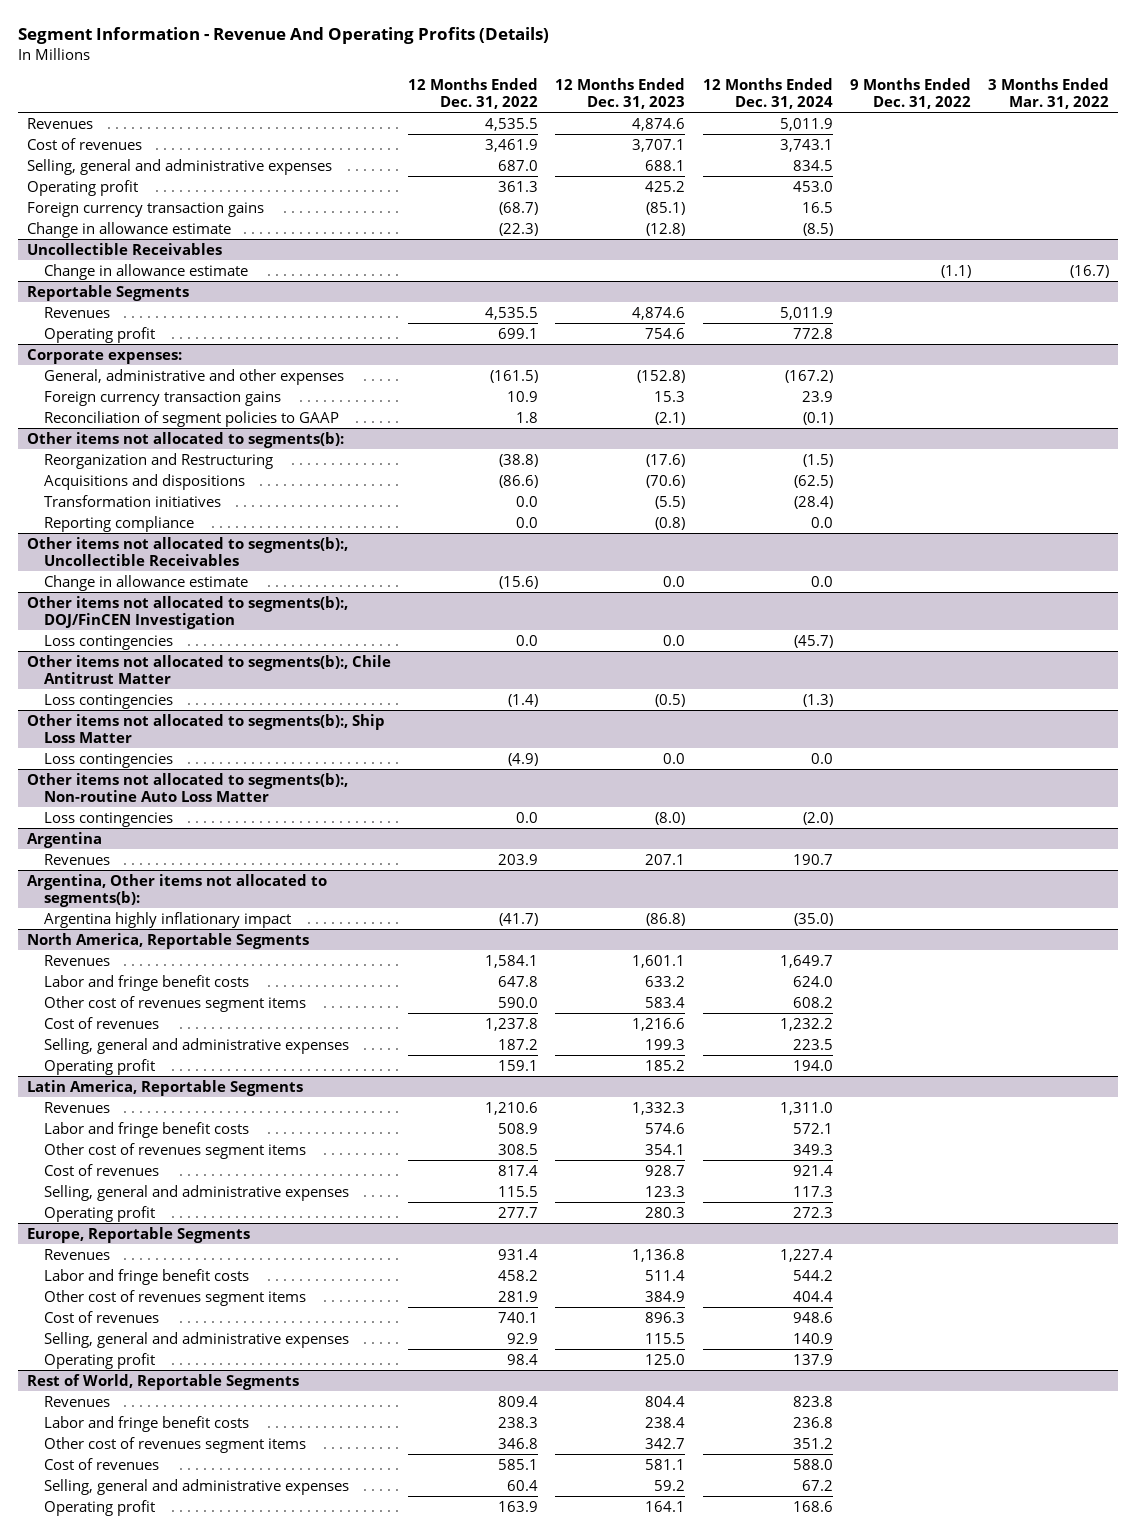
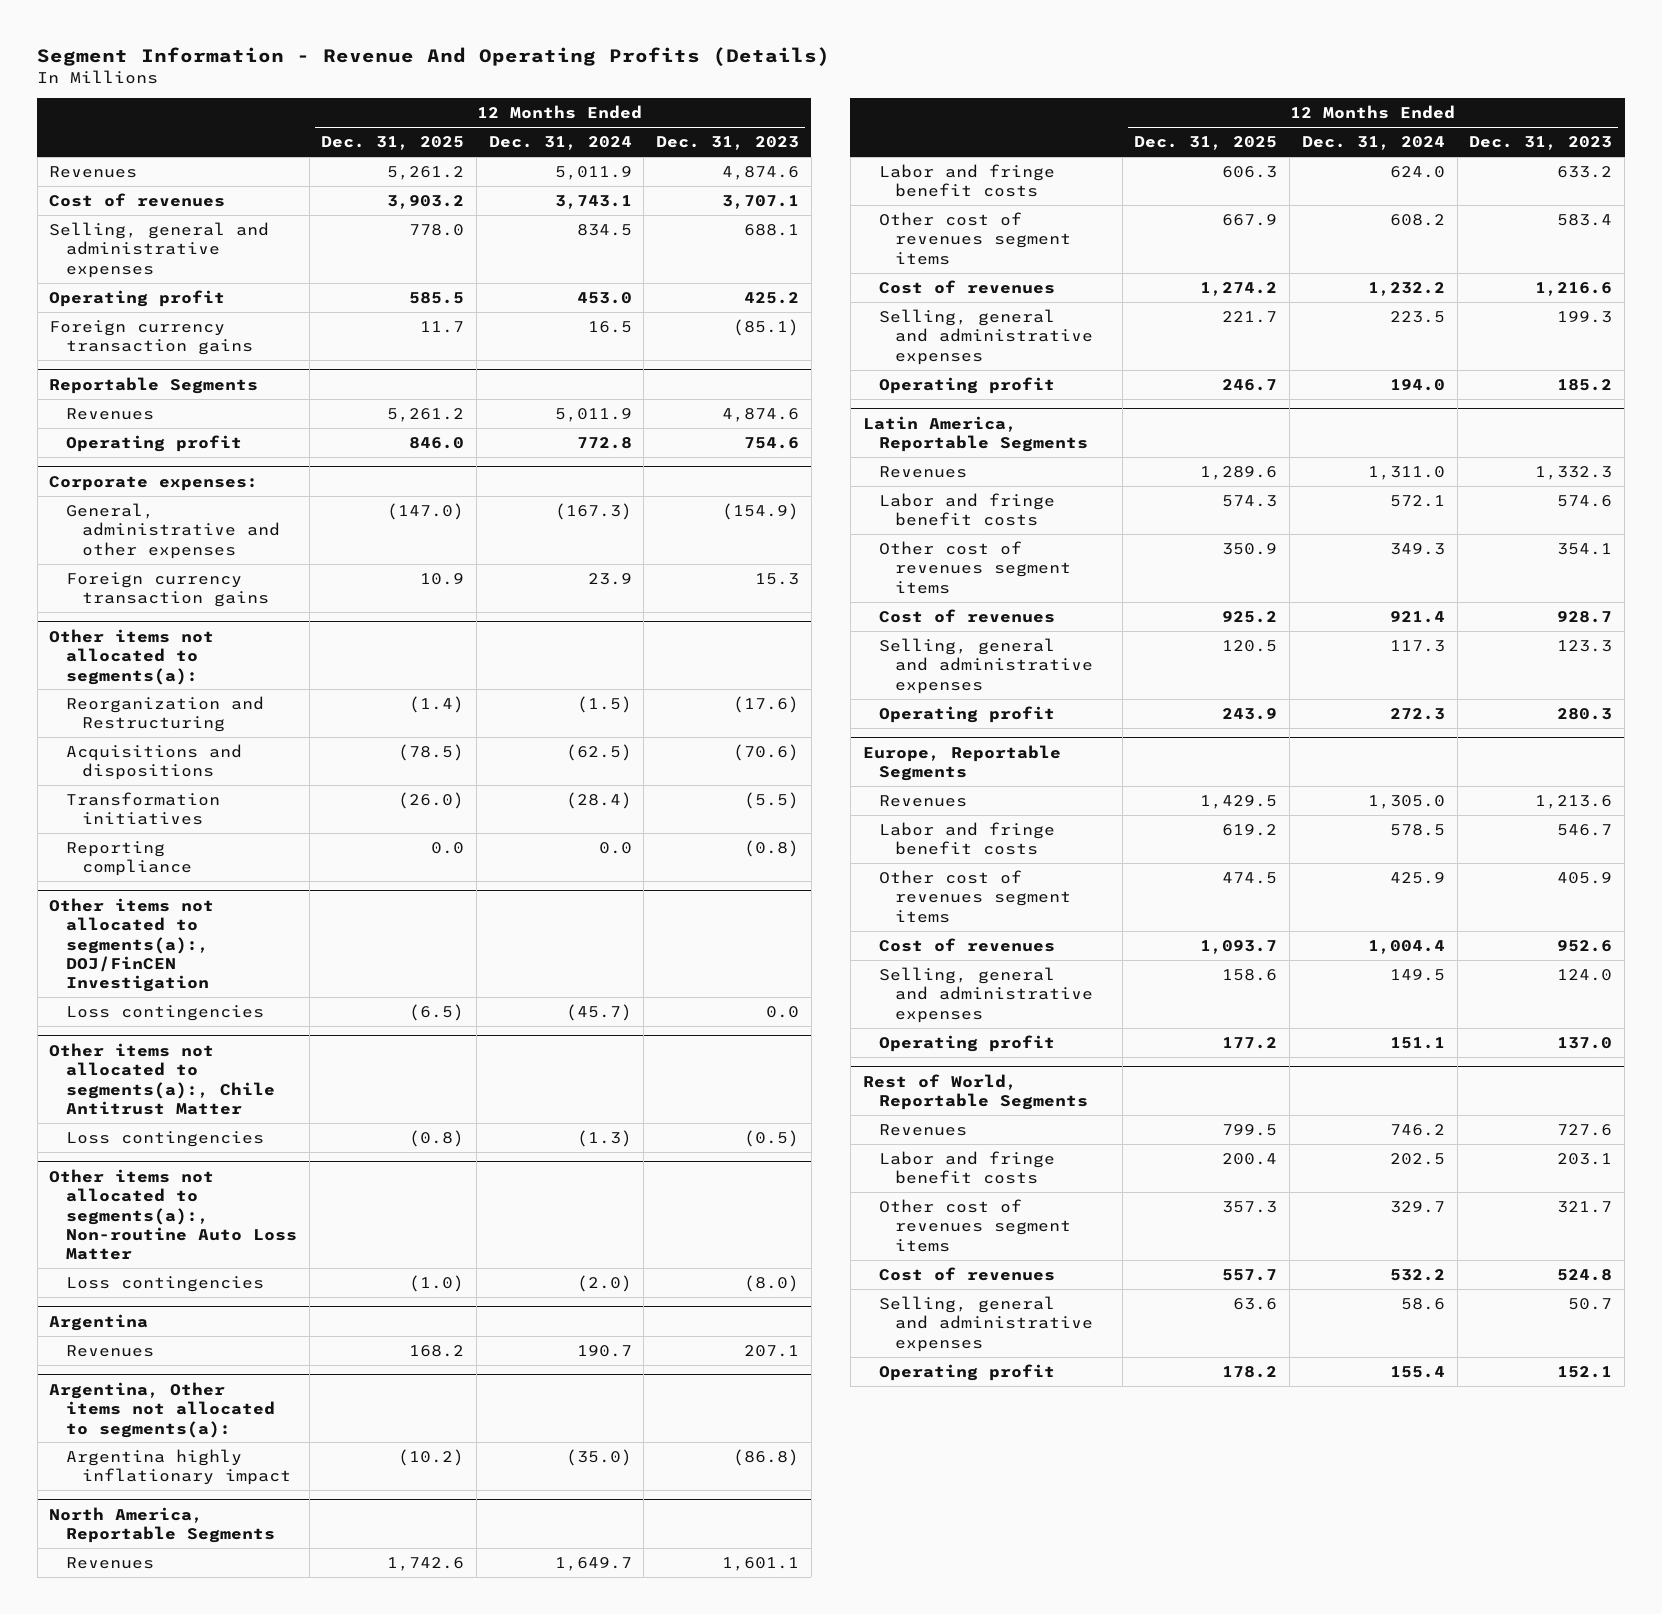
[408,77,539,110] 12 Months Ended Dec. 31, 2022 -> none
[849,77,971,110] 9 Months Ended Dec. 31, 2022 -> none
[988,77,1110,110] 3 Months Ended Mar. 31, 2022 -> none
none -> [321,136,465,151] Dec. 31, 2025
[26,221,231,238] Change in allowance estimate -> none
[26,242,222,255] Uncollectible Receivables -> none
[43,263,248,280] Change in allowance estimate -> none
[637,369,686,383] (152.8) -> [722,502,800,520] (154.9)
[784,369,833,383] (167.2) -> [554,502,632,520] (167.3)
[43,410,339,427] Reconciliation of segment policies to GAAP -> none
[26,431,344,448] Other items not allocated to segments(b): -> [49,628,215,685] Other items not allocated to segments(a):
[26,536,348,566] Other items not allocated to segments(b):, Uncollectible Receivables -> none
[43,574,248,591] Change in allowance estimate -> none
[26,595,348,629] Other items not allocated to segments(b):, DOJ/FinCEN Investigation -> [49,897,215,993] Other items not allocated to segments(a):, DOJ/FinCEN Investigation
[26,654,391,684] Other items not allocated to segments(b):, Chile Antitrust Matter -> [49,1042,275,1115] Other items not allocated to segments(a):, Chile Antitrust Matter
[26,713,385,743] Other items not allocated to segments(b):, Ship Loss Matter -> none
[43,752,173,768] Loss contingencies -> none
[26,772,348,802] Other items not allocated to segments(b):, Non-routine Auto Loss Matter -> [49,1168,297,1261] Other items not allocated to segments(a):, Non-routine Auto Loss Matter
[26,873,327,907] Argentina, Other items not allocated to segments(b): -> [49,1381,275,1438] Argentina, Other items not allocated to segments(a):
[632,1248,686,1262] 1,136.8 -> [1535,794,1613,809] 1,213.6
[779,1248,833,1262] 1,227.4 -> [1367,794,1445,809] 1,305.0
[645,1269,686,1281] 511.4 -> [1557,823,1613,836] 546.7
[792,1269,833,1281] 544.2 -> [1389,823,1445,836] 578.5
[645,1290,686,1302] 384.9 -> [1557,871,1613,884] 405.9
[792,1290,833,1302] 404.4 -> [1389,871,1445,884] 425.9
[645,1311,686,1323] 896.3 -> [1557,939,1613,952] 952.6
[792,1311,833,1323] 948.6 -> [1367,939,1445,954] 1,004.4
[645,1332,686,1344] 115.5 -> [1557,968,1613,981] 124.0
[792,1332,833,1344] 140.9 -> [1389,968,1445,981] 149.5
[645,1353,686,1365] 125.0 -> [1557,1036,1613,1049] 137.0
[792,1353,833,1365] 137.9 -> [1389,1036,1445,1049] 151.1
[645,1395,686,1407] 804.4 -> [1557,1123,1613,1136] 727.6
[792,1395,833,1407] 823.8 -> [1389,1123,1445,1136] 746.2
[645,1416,686,1428] 238.4 -> [1557,1152,1613,1165] 203.1
[792,1416,833,1428] 236.8 -> [1389,1152,1445,1165] 202.5
[645,1437,686,1449] 342.7 -> [1557,1200,1613,1213] 321.7
[792,1437,833,1449] 351.2 -> [1389,1200,1445,1213] 329.7
[645,1458,686,1470] 581.1 -> [1557,1268,1613,1281] 524.8
[792,1458,833,1470] 588.0 -> [1389,1268,1445,1281] 532.2
[654,1479,686,1491] 59.2 -> [1568,1297,1613,1310] 50.7
[801,1479,833,1491] 67.2 -> [1400,1297,1445,1310] 58.6
[645,1500,686,1512] 164.1 -> [1557,1365,1613,1378] 152.1
[792,1500,833,1512] 168.6 -> [1389,1365,1445,1378] 155.4

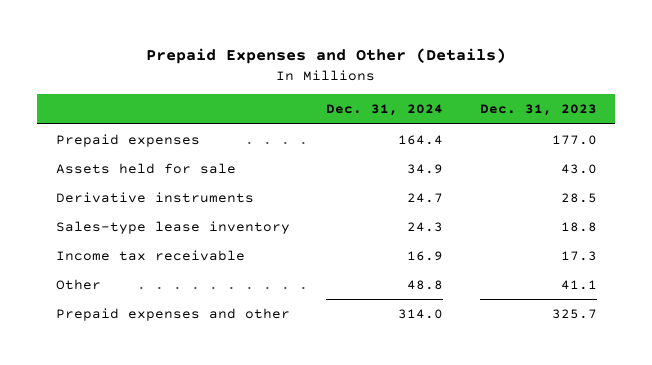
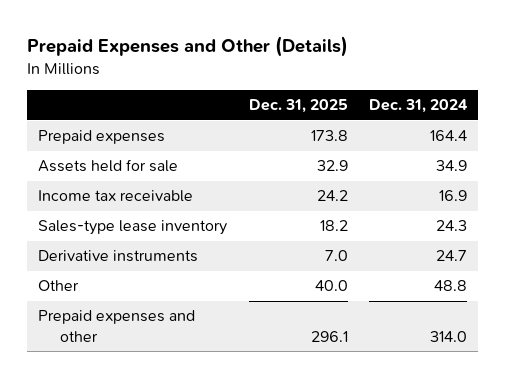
[479,104,597,117] Dec. 31, 2023 -> none
none -> [248,99,348,114] Dec. 31, 2025
[55,220,290,234] Sales-type lease inventory -> [38,220,228,236] Sales-type lease inventory
[55,191,254,203] Derivative instruments -> [38,250,199,263] Derivative instruments

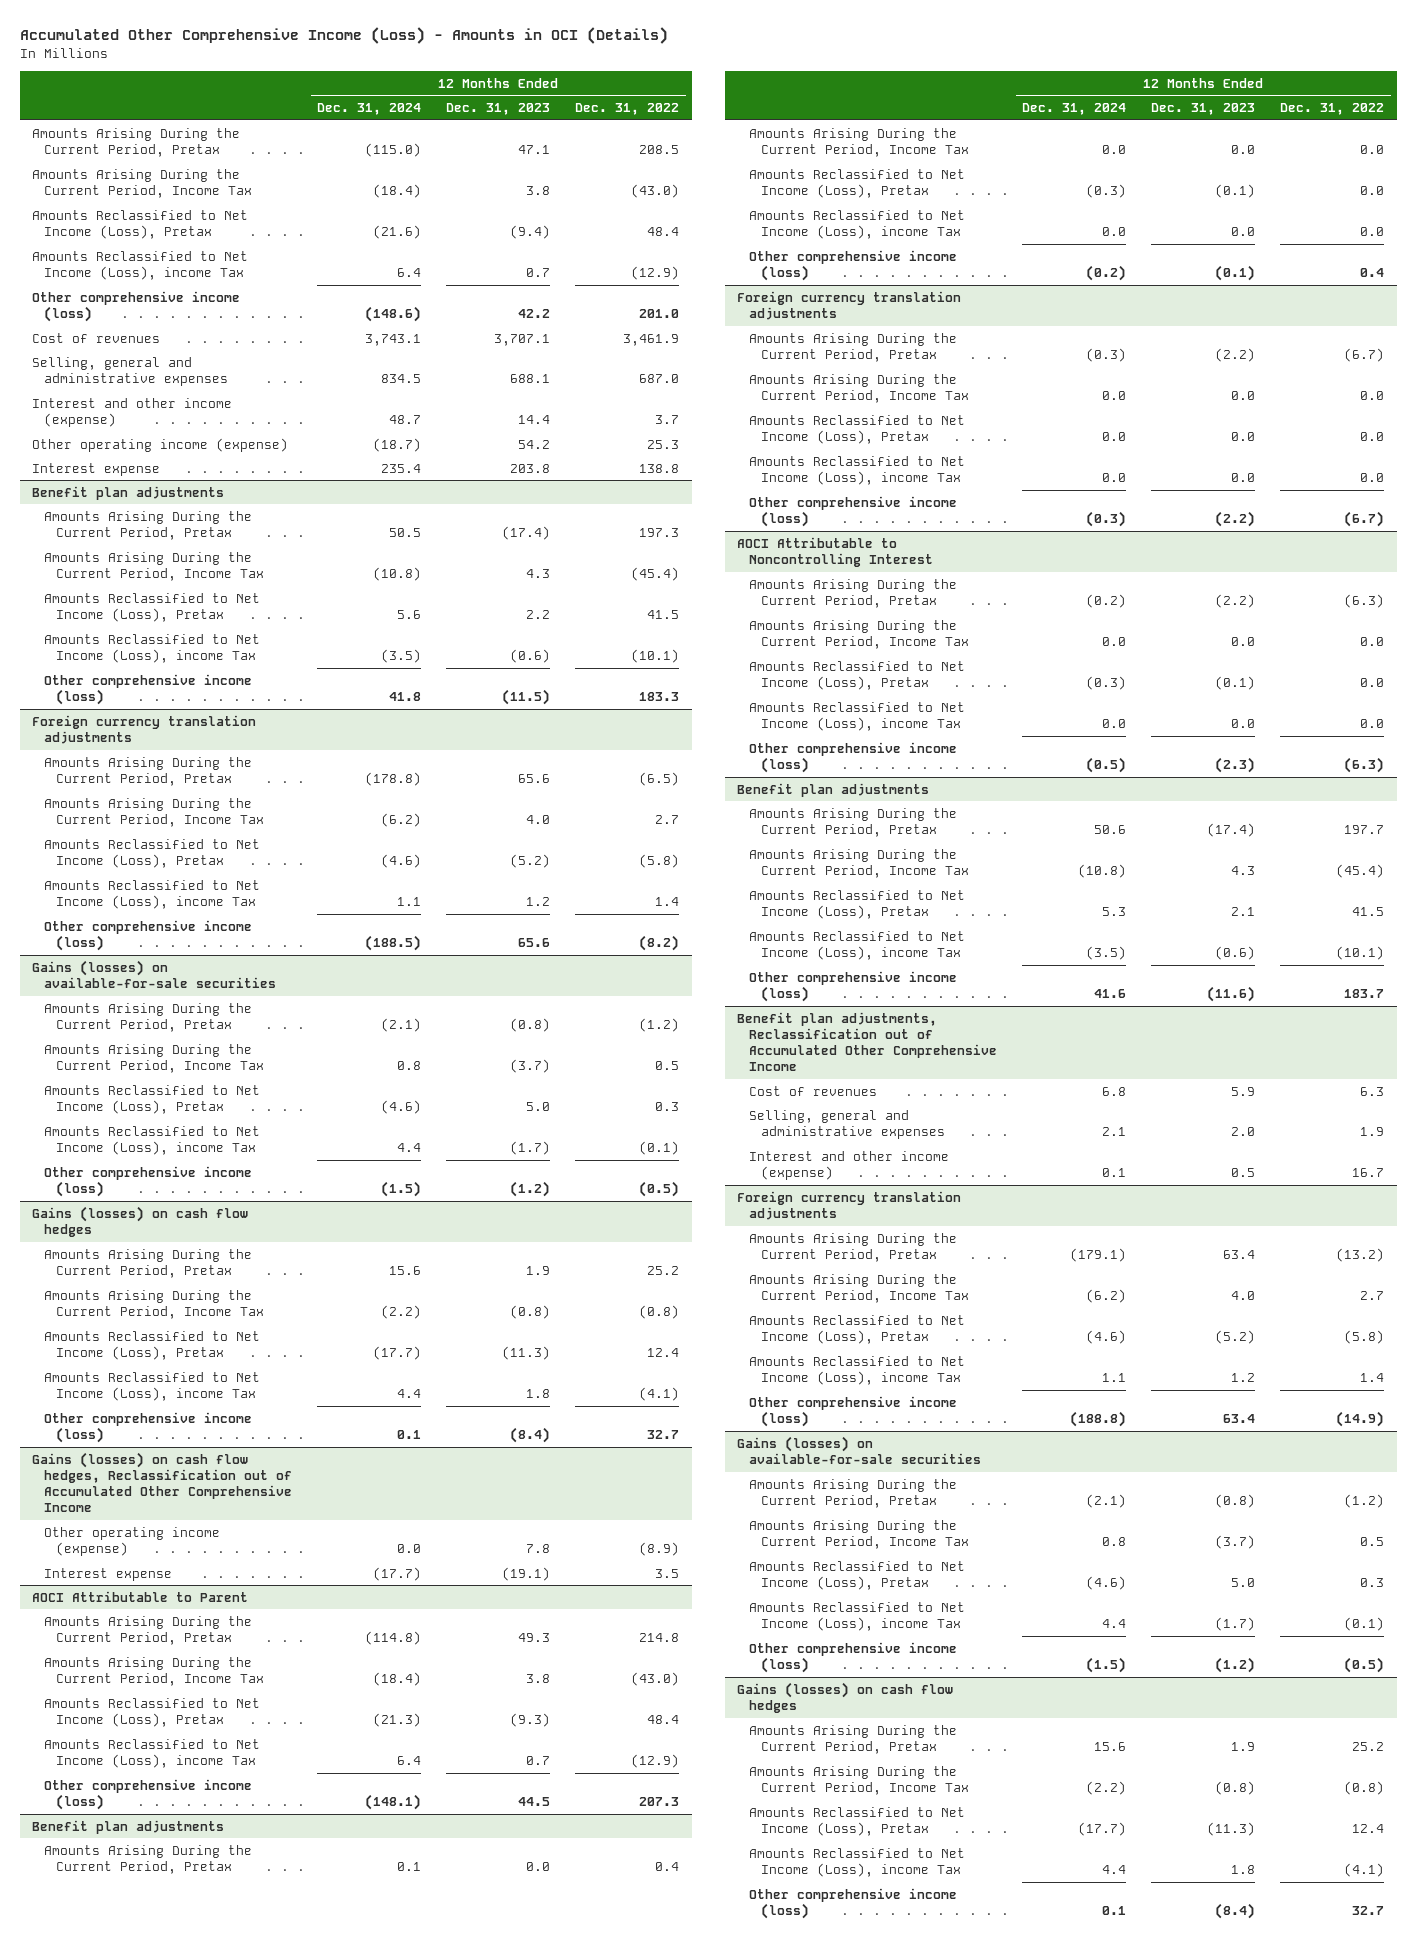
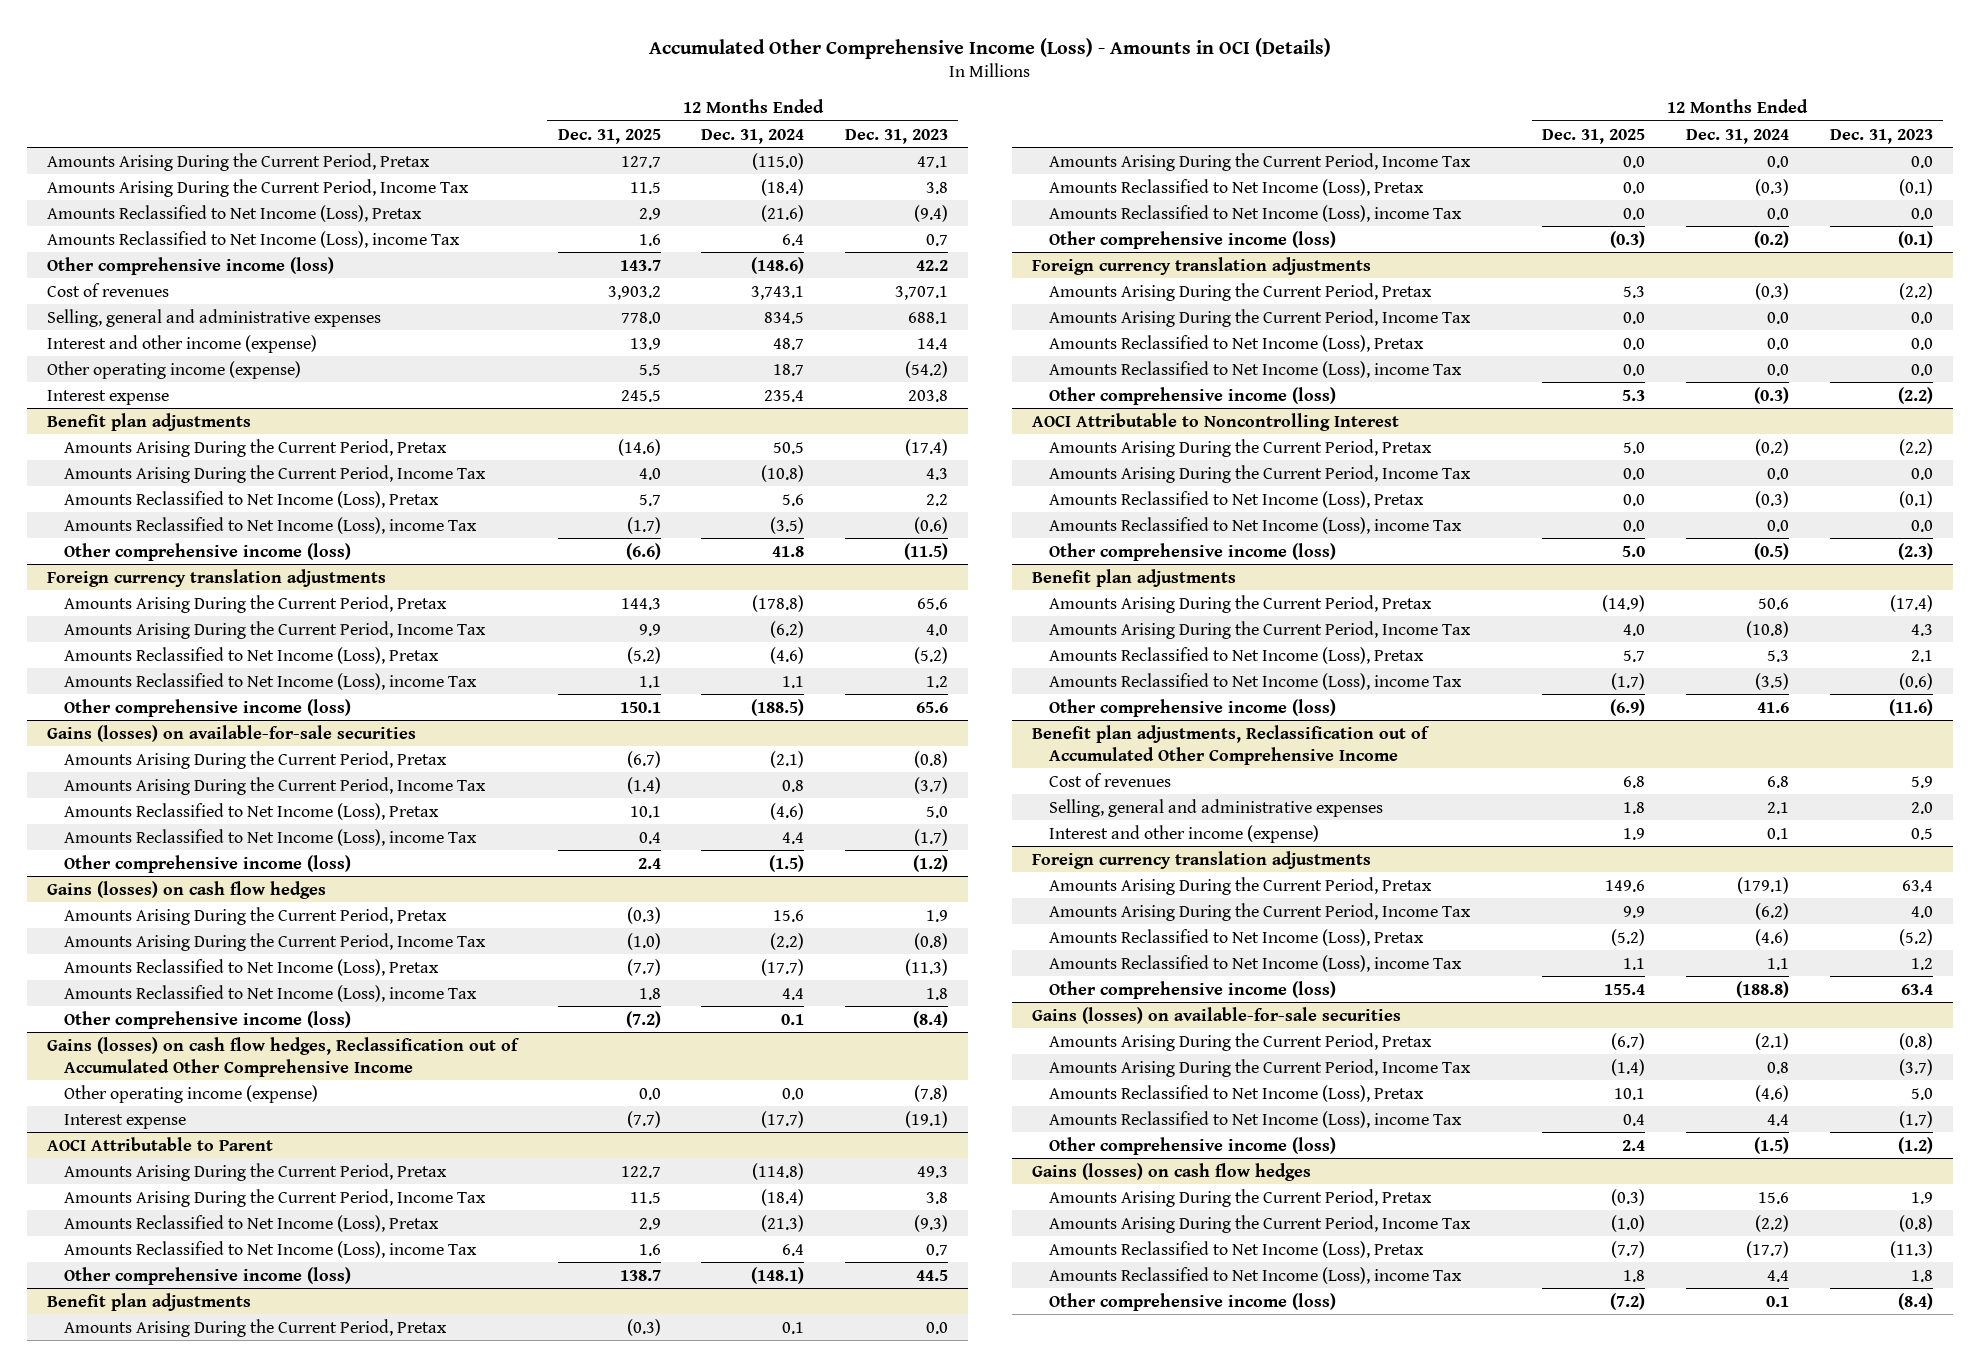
[575,103,680,116] Dec. 31, 2022 -> none
none -> [557,128,661,144] Dec. 31, 2025
[373,437,422,452] (18.7) -> [773,363,805,376] 18.7
[518,439,551,449] 54.2 -> [904,360,948,378] (54.2)
[526,1544,551,1554] 7.8 -> [913,1084,948,1102] (7.8)

